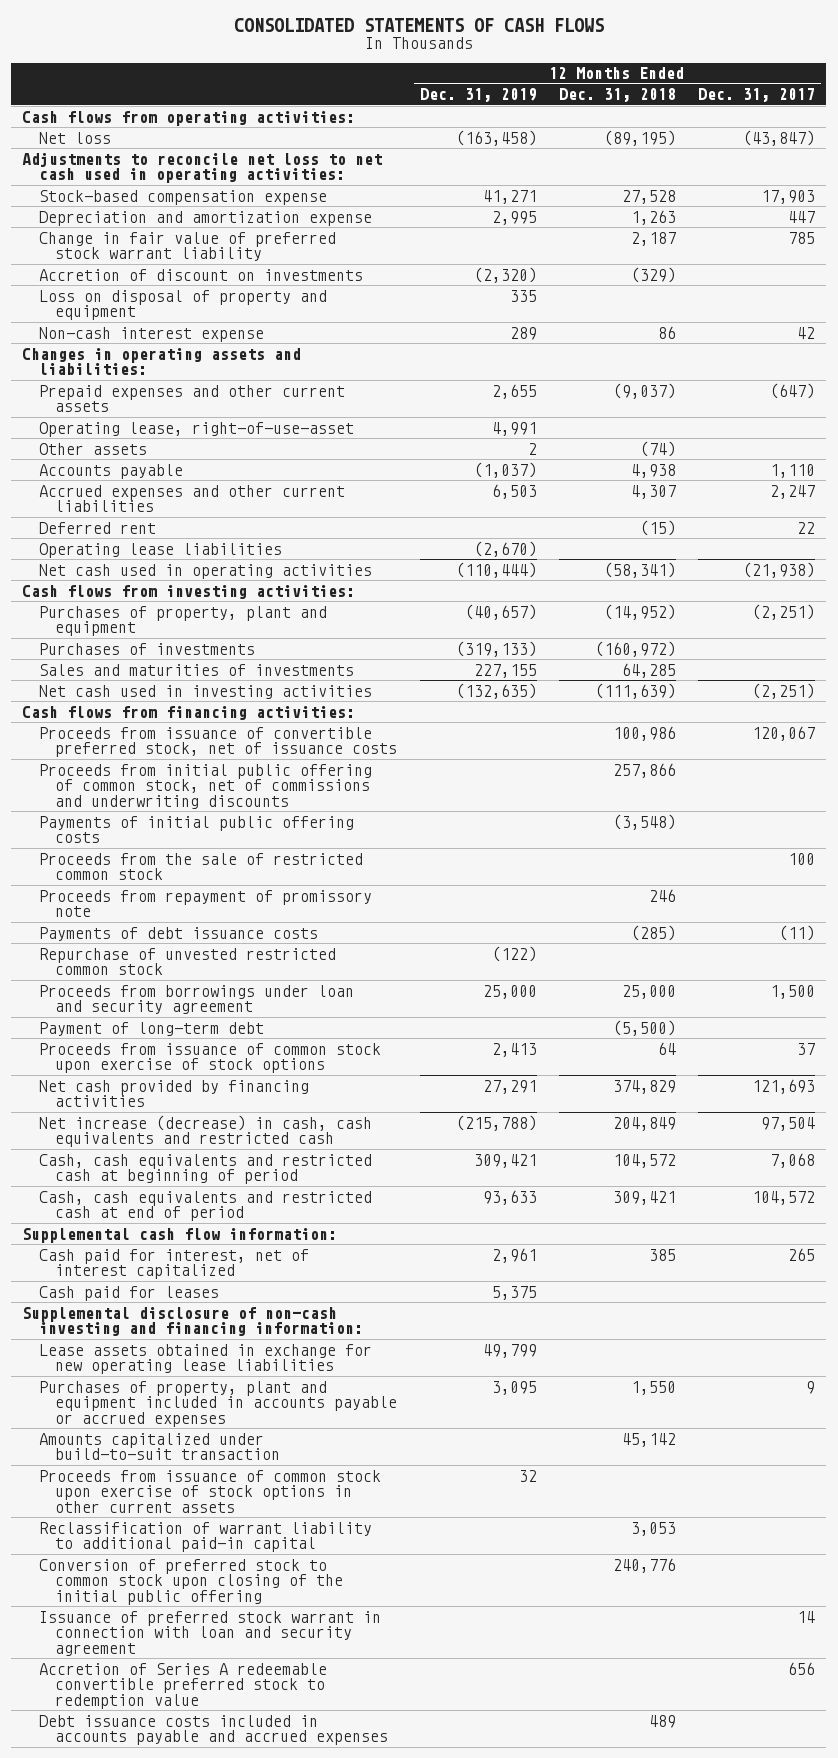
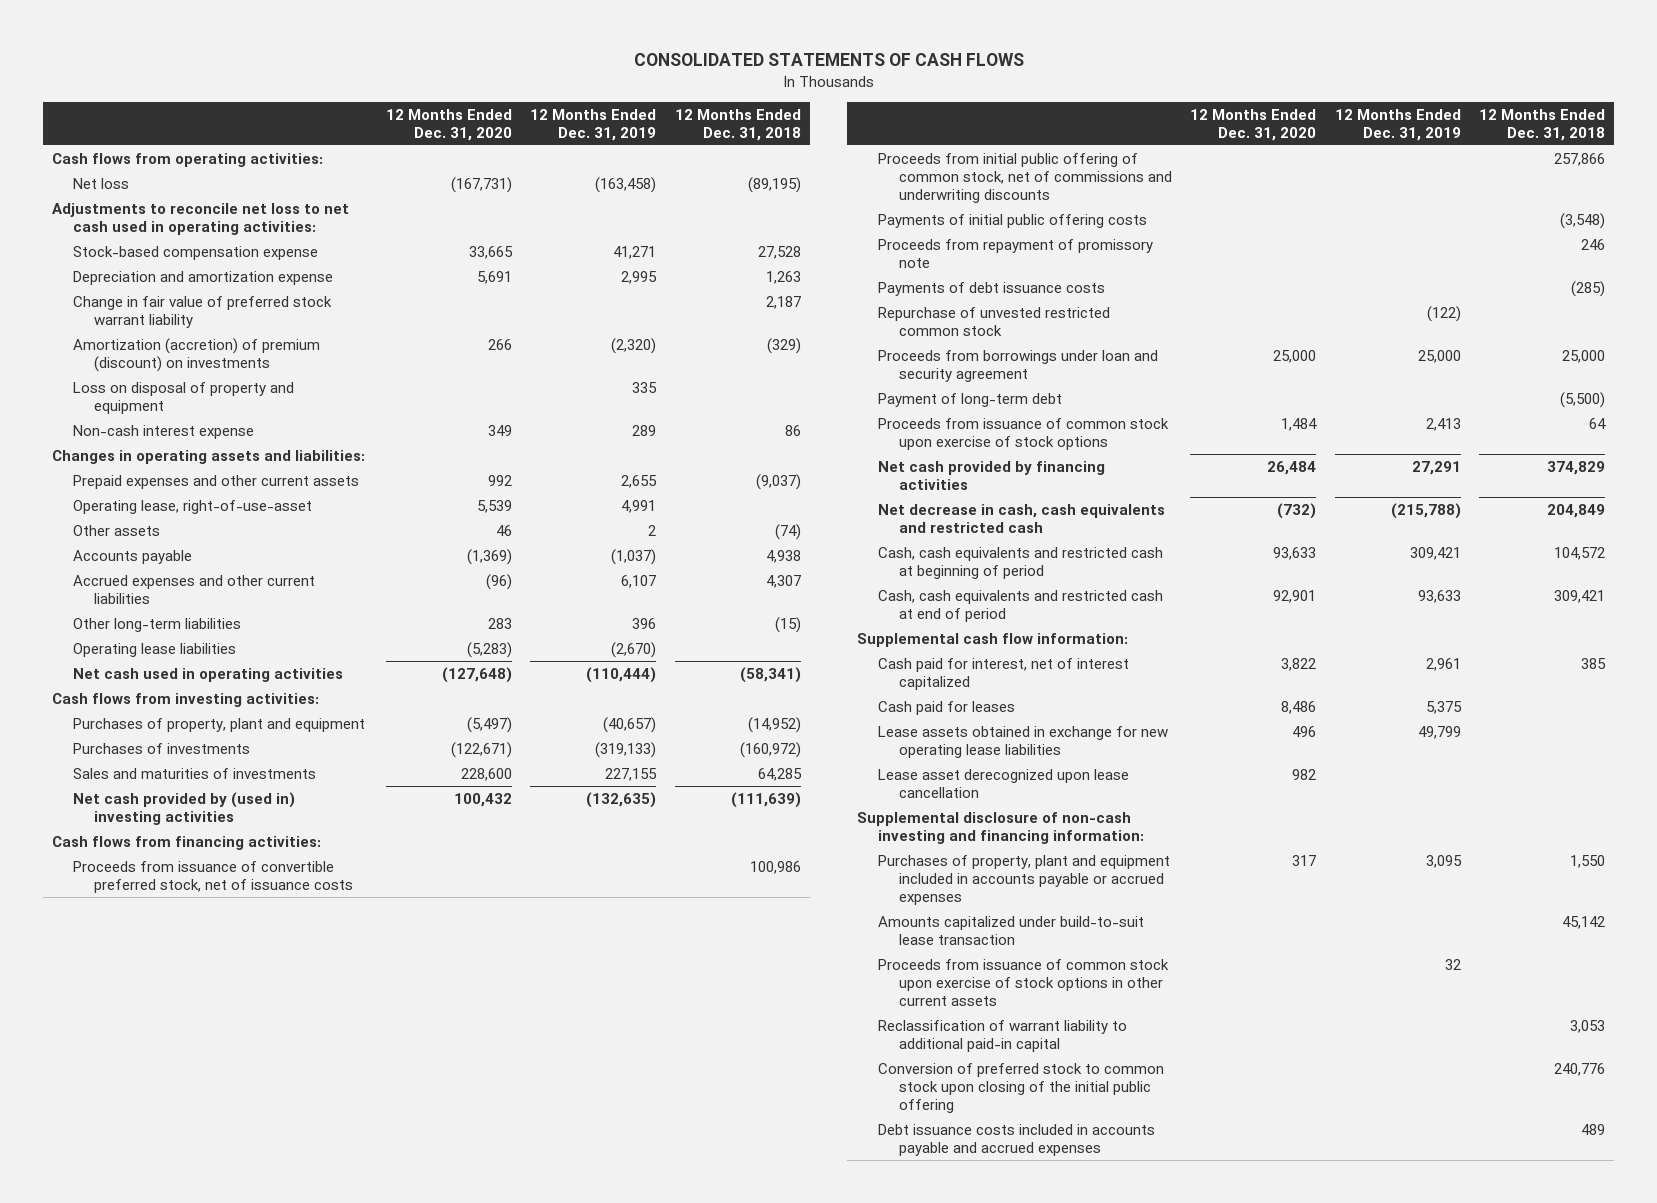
[698,88,816,103] Dec. 31, 2017 -> none
none -> [385,108,512,141] 12 Months Ended Dec. 31, 2020
[38,268,363,281] Accretion of discount on investments -> [73,337,321,373] Amortization (accretion) of premium (discount) on investments
[38,521,156,534] Deferred rent -> none
[491,483,537,499] 6,503 -> [621,574,657,588] 6,107
none -> [73,617,242,632] Other long-term liabilities
[38,684,372,699] Net cash used in investing activities -> [73,791,296,826] Net cash provided by (used in) investing activities
[38,852,363,881] Proceeds from the sale of restricted common stock -> none
[38,1114,372,1148] Net increase (decrease) in cash, cash equivalents and restricted cash -> [877,503,1165,534] Net decrease in cash, cash equivalents and restricted cash
none -> [877,768,1129,799] Lease asset derecognized upon lease cancellation
[22,1306,363,1337] Supplemental disclosure of non-cash investing and financing information: -> [856,811,1144,845] Supplemental disclosure of non-cash investing and financing information:
[38,1432,281,1461] Amounts capitalized under build-to-suit transaction -> [877,915,1144,946] Amounts capitalized under build-to-suit lease transaction
[38,1610,381,1656] Issuance of preferred stock warrant in connection with loan and security agreement -> none
[38,1662,327,1709] Accretion of Series A redeemable convertible preferred stock to redemption value -> none

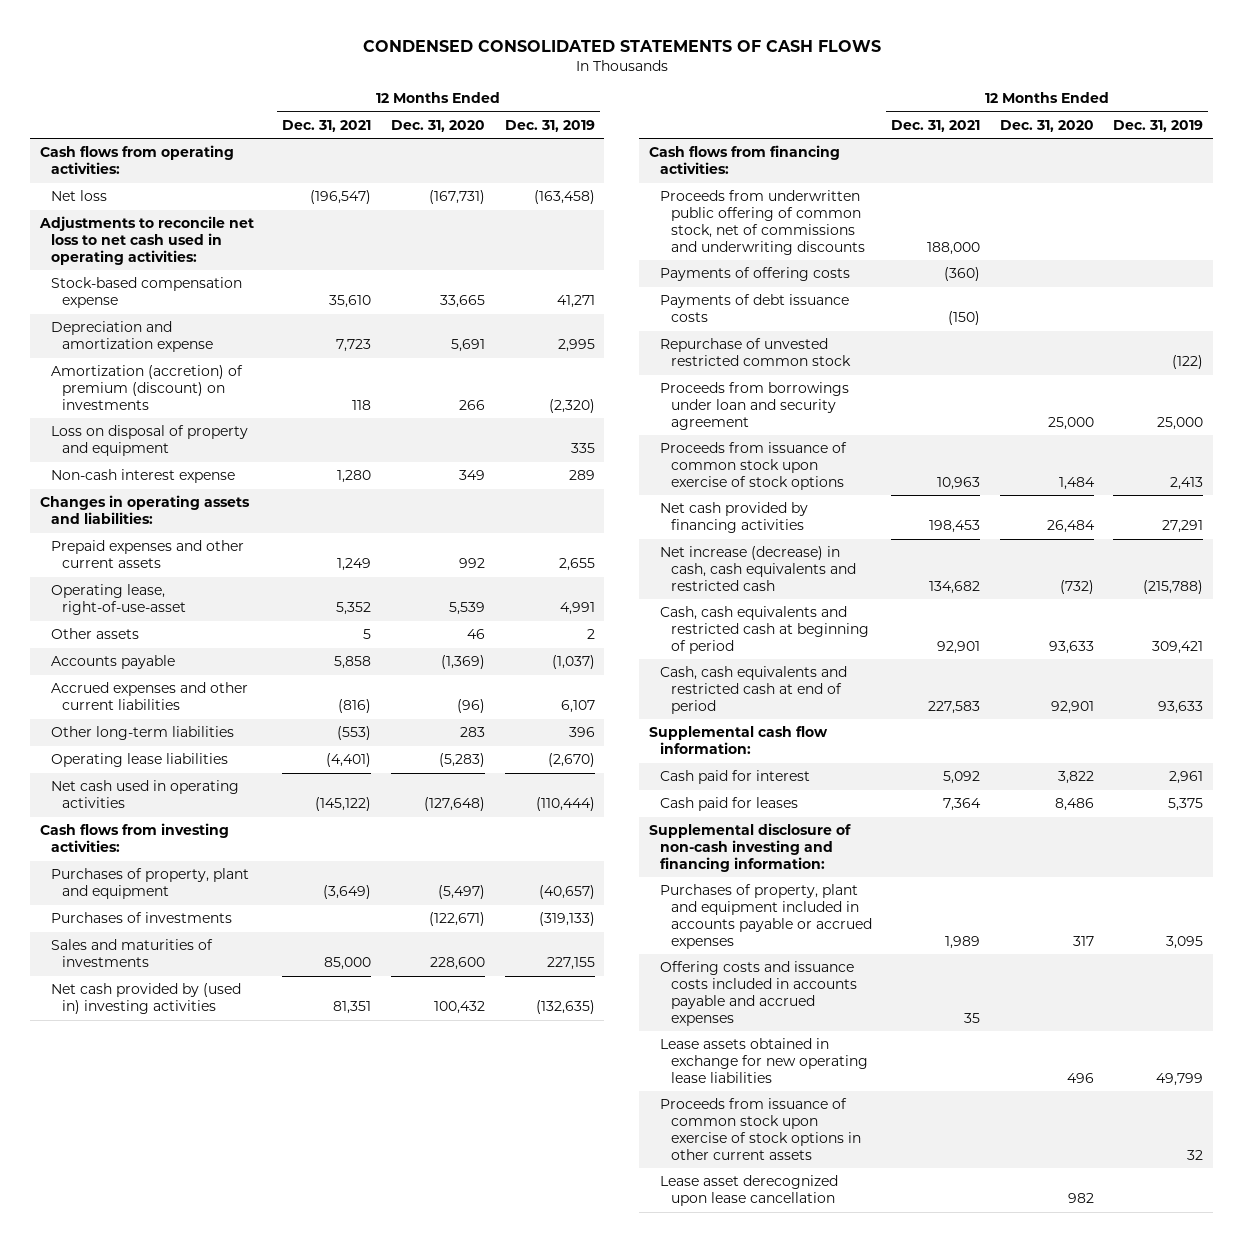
[633,53,1024,67] CONSOLIDATED STATEMENTS OF CASH FLOWS -> [362,40,881,53] CONDENSED CONSOLIDATED STATEMENTS OF CASH FLOWS
[674,108,801,141] 12 Months Ended Dec. 31, 2018 -> none
none -> [282,119,372,132] Dec. 31, 2021
[73,295,333,329] Change in fair value of preferred stock warrant liability -> none
[73,860,354,894] Proceeds from issuance of convertible preferred stock, net of issuance costs -> none
[877,238,1153,269] Proceeds from repayment of promissory note -> none
[877,152,1172,204] Proceeds from initial public offering of common stock, net of commissions and underwriting discounts -> [659,190,865,255] Proceeds from underwritten public offering of common stock, net of commissions and underwriting discounts
[877,213,1147,228] Payments of initial public offering costs -> [659,267,850,282] Payments of offering costs
[877,392,1062,407] Payment of long-term debt -> none
[877,503,1165,534] Net decrease in cash, cash equivalents and restricted cash -> [659,546,856,592] Net increase (decrease) in cash, cash equivalents and restricted cash
[877,657,1129,691] Cash paid for interest, net of interest capitalized -> [659,770,810,785] Cash paid for interest
[877,915,1144,946] Amounts capitalized under build-to-suit lease transaction -> none
none -> [659,961,857,1026] Offering costs and issuance costs included in accounts payable and accrued expenses
[877,725,1168,759] Lease assets obtained in exchange for new operating lease liabilities -> [659,1038,868,1084] Lease assets obtained in exchange for new operating lease liabilities
[877,1019,1127,1053] Reclassification of warrant liability to additional paid-in capital -> none
[877,1062,1164,1114] Conversion of preferred stock to common stock upon closing of the initial public offering -> none
[877,1123,1155,1157] Debt issuance costs included in accounts payable and accrued expenses -> none
[877,768,1129,799] Lease asset derecognized upon lease cancellation -> [659,1175,838,1207] Lease asset derecognized upon lease cancellation

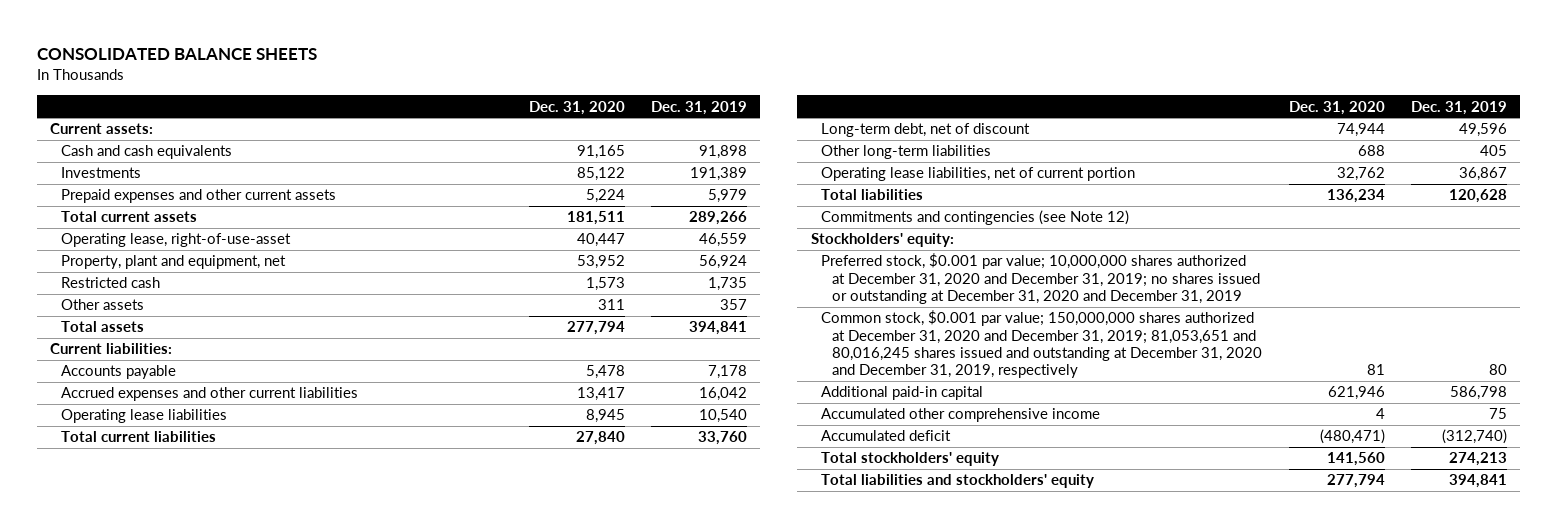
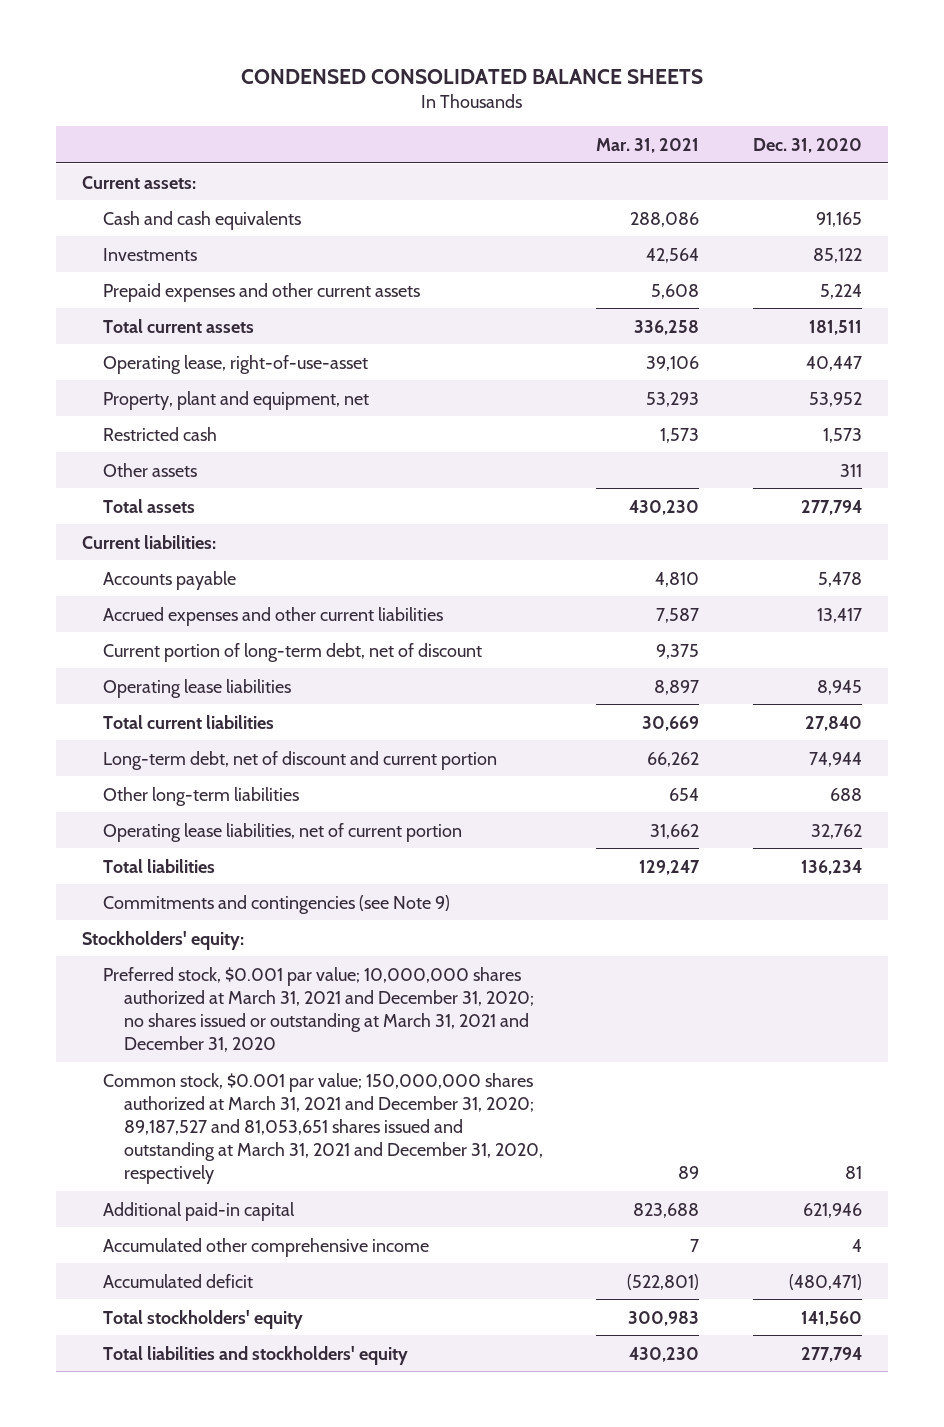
[37,48,318,61] CONSOLIDATED BALANCE SHEETS -> [240,68,703,84] CONDENSED CONSOLIDATED BALANCE SHEETS
[650,100,747,115] Dec. 31, 2019 -> none
none -> [596,137,700,153] Mar. 31, 2021
none -> [103,642,483,662] Current portion of long-term debt, net of discount
[821,123,1031,138] Long-term debt, net of discount -> [103,750,498,770] Long-term debt, net of discount and current portion
[821,210,1130,226] Commitments and contingencies (see Note 12) -> [103,894,451,914] Commitments and contingencies (see Note 9)
[821,253,1261,304] Preferred stock, $0.001 par value; 10,000,000 shares authorized at December 31, 2020 and December 31, 2019; no shares issued or outstanding at December 31, 2020 and December 31, 2019 -> [103,966,534,1053] Preferred stock, $0.001 par value; 10,000,000 shares authorized at March 31, 2021 and December 31, 2020; no shares issued or outstanding at March 31, 2021 and December 31, 2020
[821,310,1263,379] Common stock, $0.001 par value; 150,000,000 shares authorized at December 31, 2020 and December 31, 2019; 81,053,651 and 80,016,245 shares issued and outstanding at December 31, 2020 and December 31, 2019, respectively -> [103,1072,543,1185] Common stock, $0.001 par value; 150,000,000 shares authorized at March 31, 2021 and December 31, 2020; 89,187,527 and 81,053,651 shares issued and outstanding at March 31, 2021 and December 31, 2020, respectively

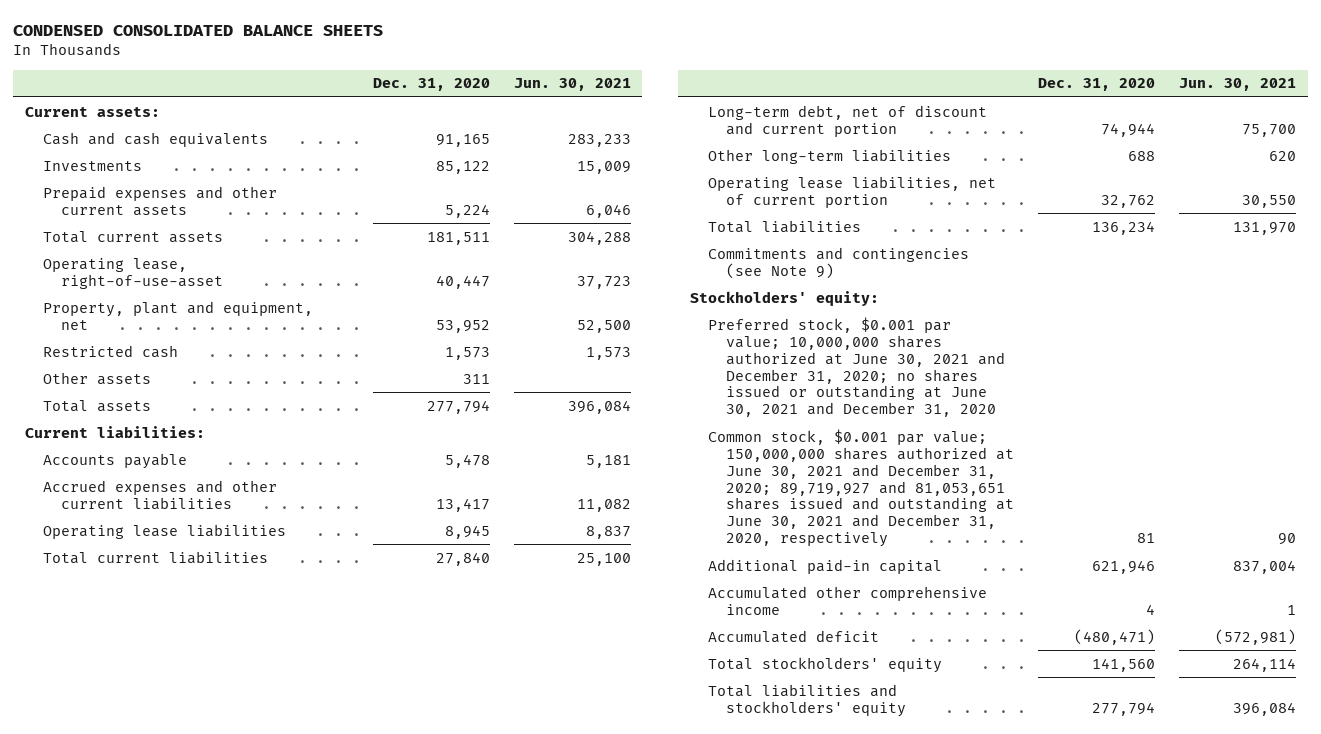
[596,137,700,153] Mar. 31, 2021 -> none
none -> [513,78,631,92] Jun. 30, 2021
[103,642,483,662] Current portion of long-term debt, net of discount -> none
[103,966,534,1053] Preferred stock, $0.001 par value; 10,000,000 shares authorized at March 31, 2021 and December 31, 2020; no shares issued or outstanding at March 31, 2021 and December 31, 2020 -> [708,316,1006,418] Preferred stock, $0.001 par value; 10,000,000 shares authorized at June 30, 2021 and December 31, 2020; no shares issued or outstanding at June 30, 2021 and December 31, 2020
[103,1072,543,1185] Common stock, $0.001 par value; 150,000,000 shares authorized at March 31, 2021 and December 31, 2020; 89,187,527 and 81,053,651 shares issued and outstanding at March 31, 2021 and December 31, 2020, respectively -> [708,428,1015,548] Common stock, $0.001 par value; 150,000,000 shares authorized at June 30, 2021 and December 31, 2020; 89,719,927 and 81,053,651 shares issued and outstanding at June 30, 2021 and December 31, 2020, respectively

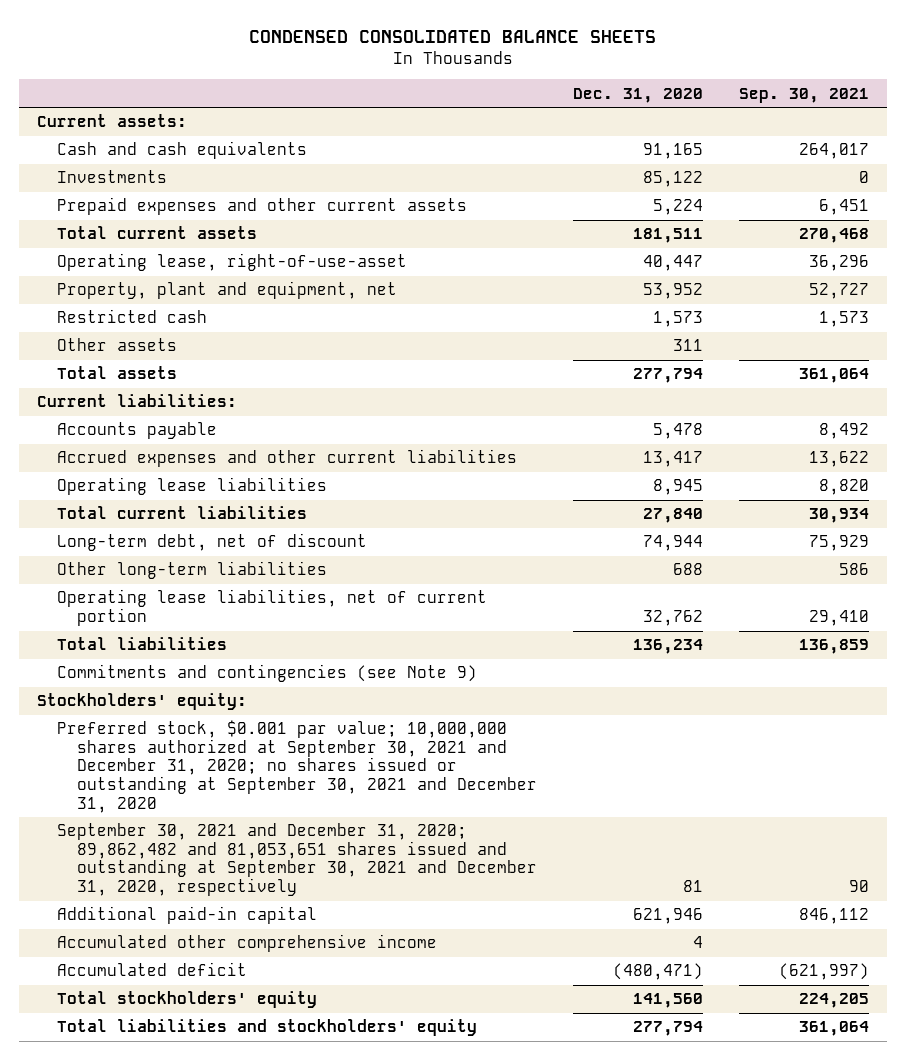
[513,78,631,92] Jun. 30, 2021 -> none
none -> [738,87,869,103] Sep. 30, 2021
[708,104,988,137] Long-term debt, net of discount and current portion -> [57,533,368,552] Long-term debt, net of discount
[708,316,1006,418] Preferred stock, $0.001 par value; 10,000,000 shares authorized at June 30, 2021 and December 31, 2020; no shares issued or outstanding at June 30, 2021 and December 31, 2020 -> [57,720,538,813] Preferred stock, $0.001 par value; 10,000,000 shares authorized at September 30, 2021 and December 31, 2020; no shares issued or outstanding at September 30, 2021 and December 31, 2020
[708,428,1015,548] Common stock, $0.001 par value; 150,000,000 shares authorized at June 30, 2021 and December 31, 2020; 89,719,927 and 81,053,651 shares issued and outstanding at June 30, 2021 and December 31, 2020, respectively -> [57,823,538,897] September 30, 2021 and December 31, 2020; 89,862,482 and 81,053,651 shares issued and outstanding at September 30, 2021 and December 31, 2020, respectively

